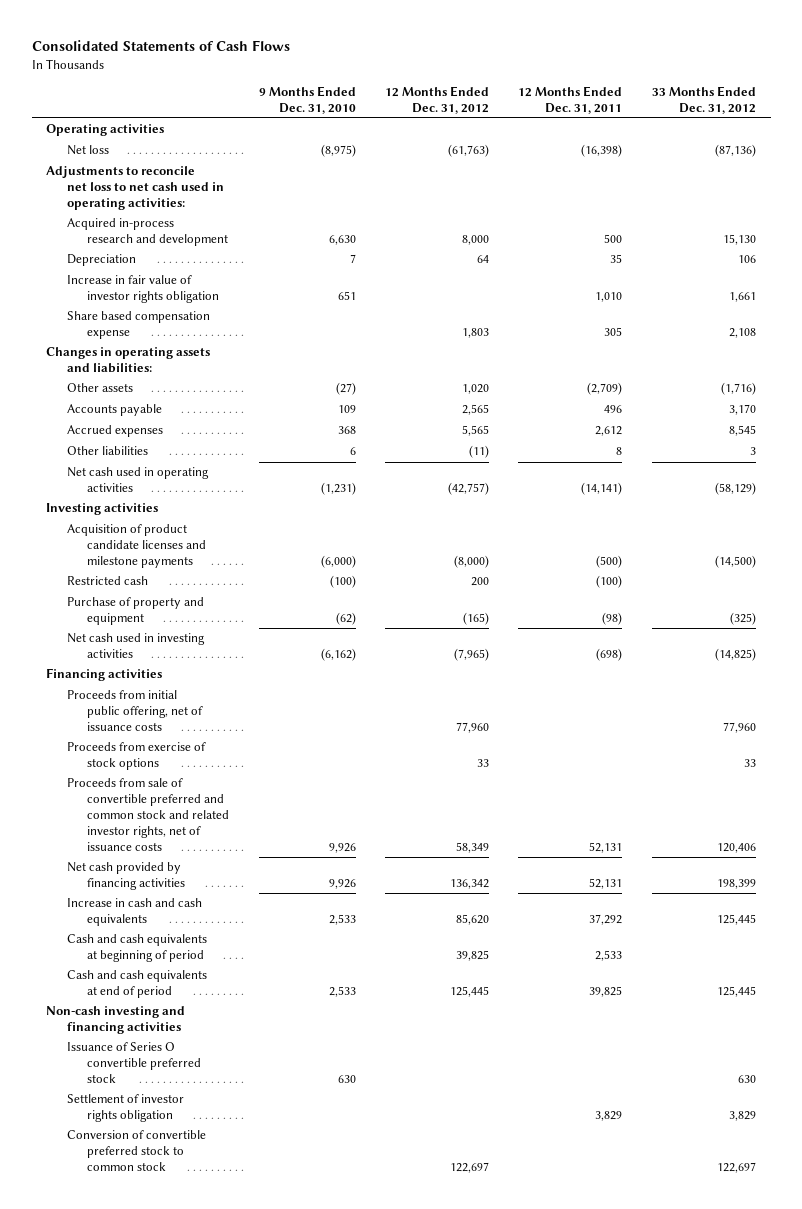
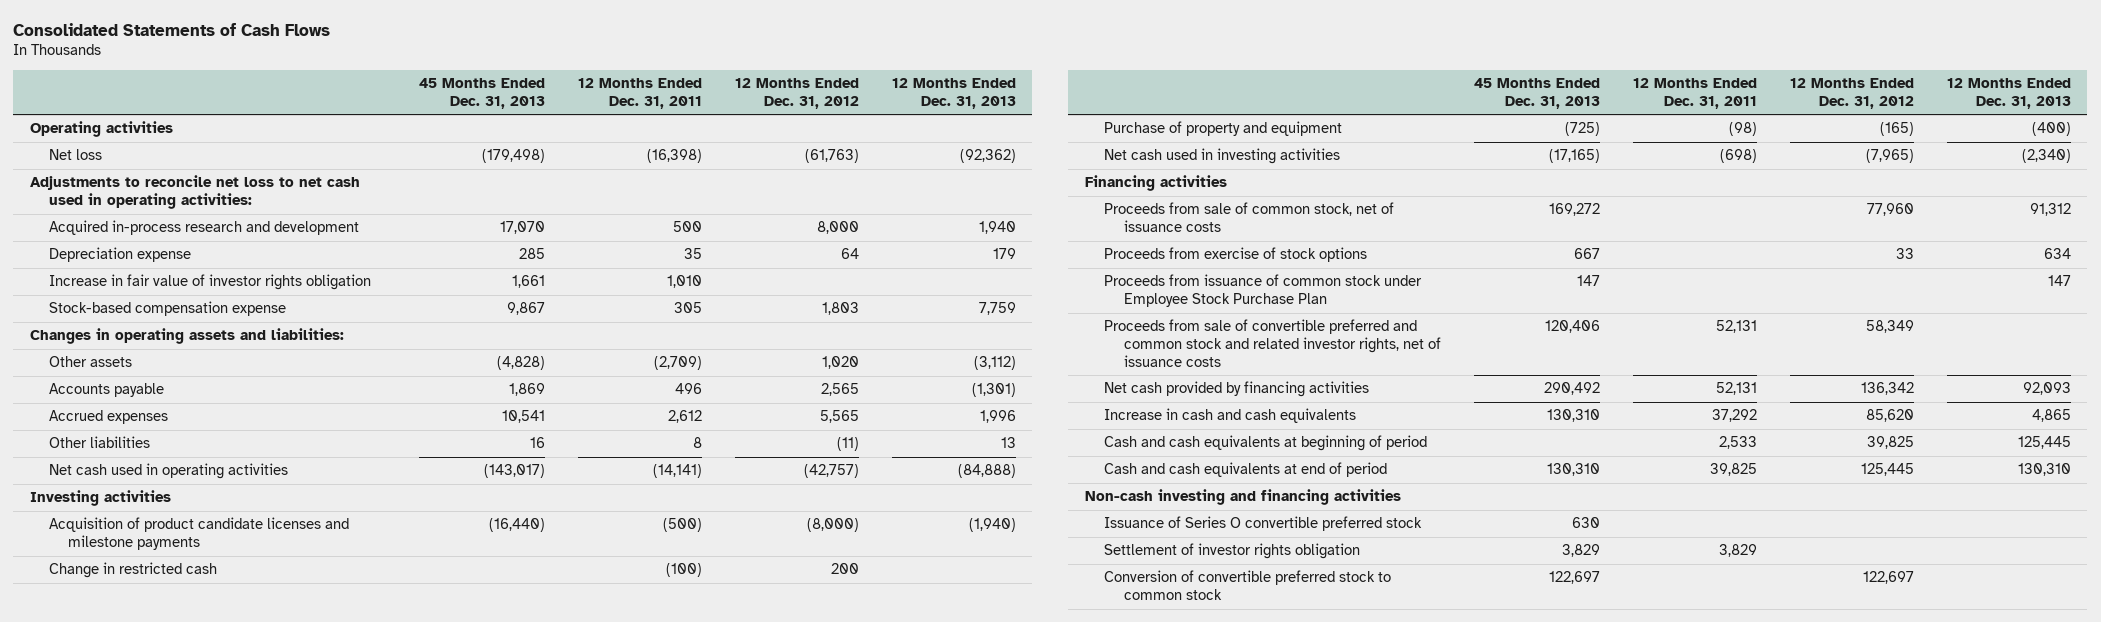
[258,85,356,114] 9 Months Ended Dec. 31, 2010 -> none
[651,85,756,114] 33 Months Ended Dec. 31, 2012 -> none
none -> [418,78,545,109] 45 Months Ended Dec. 31, 2013
none -> [891,78,1016,109] 12 Months Ended Dec. 31, 2013
[66,254,136,267] Depreciation -> [49,247,192,263] Depreciation expense
[66,311,210,340] Share based compensation expense -> [49,301,287,317] Stock-based compensation expense
[66,576,148,586] Restricted cash -> [49,562,218,579] Change in restricted cash
[66,690,204,732] Proceeds from initial public offering, net of issuance costs -> [1104,202,1395,233] Proceeds from sale of common stock, net of issuance costs
none -> [1104,274,1423,308] Proceeds from issuance of common stock under Employee Stock Purchase Plan

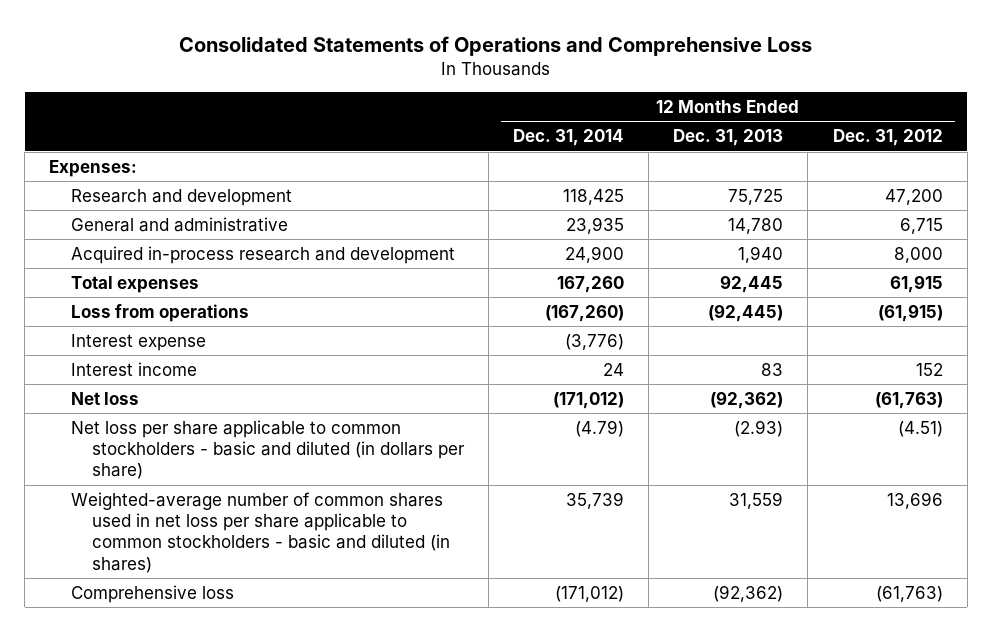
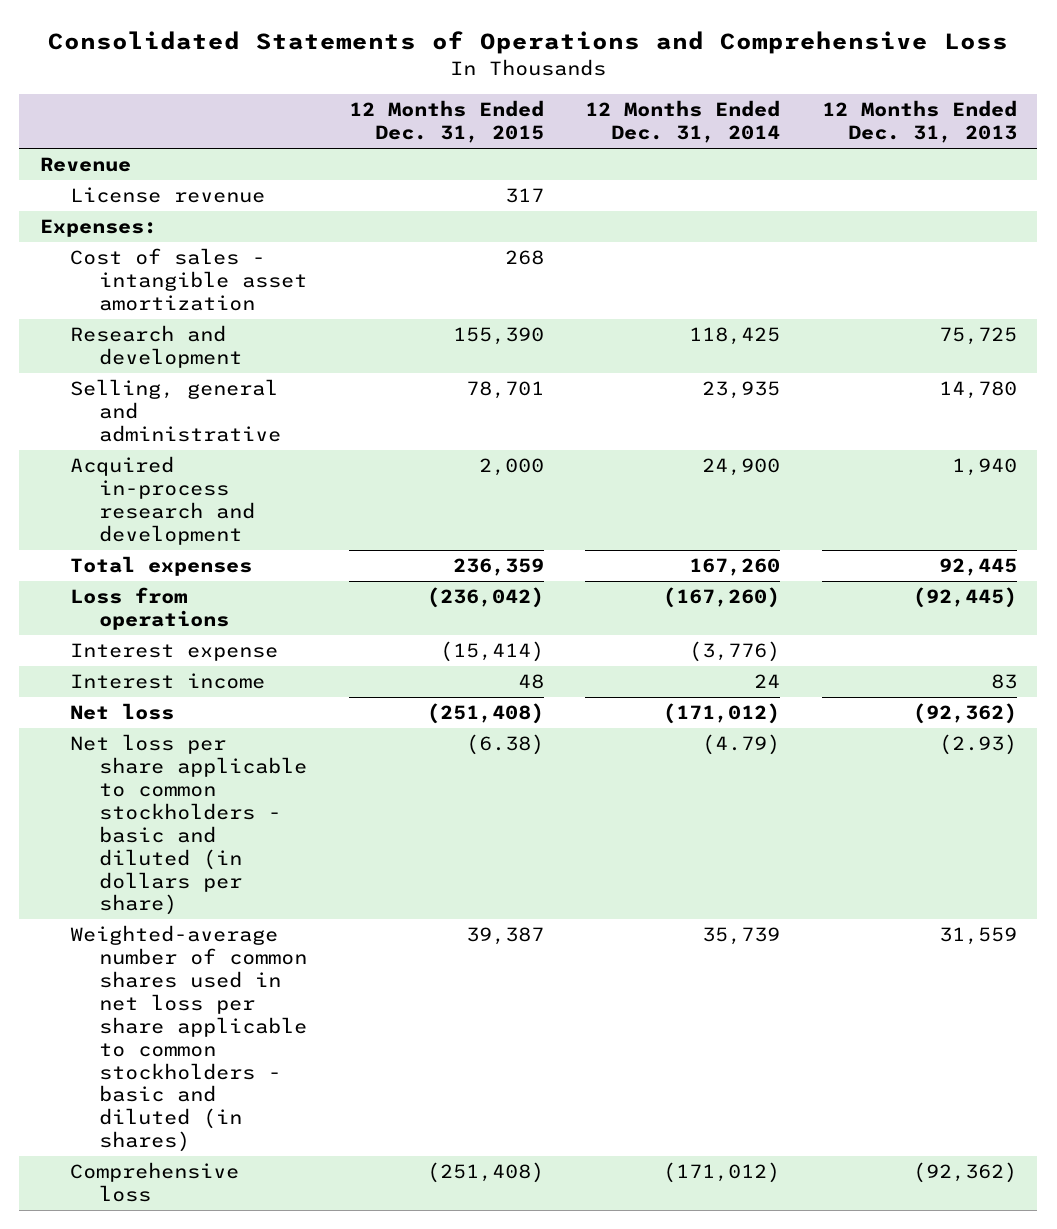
[832,129,943,147] Dec. 31, 2012 -> none
none -> [348,100,544,144] 12 Months Ended Dec. 31, 2015
none -> [40,157,132,173] Revenue
none -> [69,187,265,204] License revenue
none -> [69,248,308,312] Cost of sales - intangible asset amortization
[70,216,288,232] General and administrative -> [69,379,282,443] Selling, general and administrative

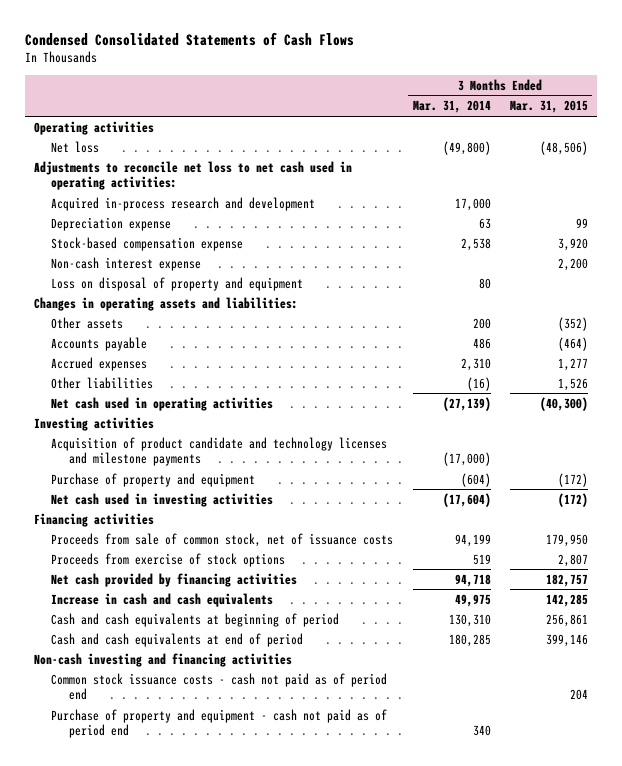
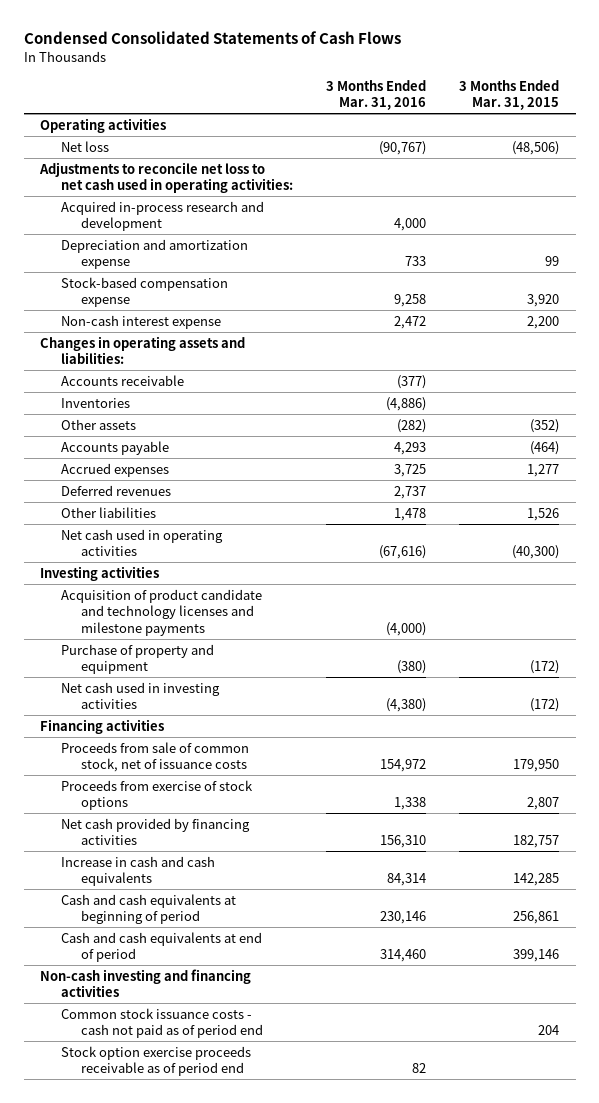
[412,100,491,114] Mar. 31, 2014 -> none
none -> [325,79,426,111] 3 Months Ended Mar. 31, 2016
[51,216,172,231] Depreciation expense -> [60,238,248,270] Depreciation and amortization expense
[51,276,304,291] Loss on disposal of property and equipment -> none
none -> [60,374,184,386] Accounts receivable
none -> [60,397,130,408] Inventories
none -> [60,484,171,496] Deferred revenues
[51,708,388,739] Purchase of property and equipment - cash not paid as of period end -> none
none -> [60,1045,251,1077] Stock option exercise proceeds receivable as of period end

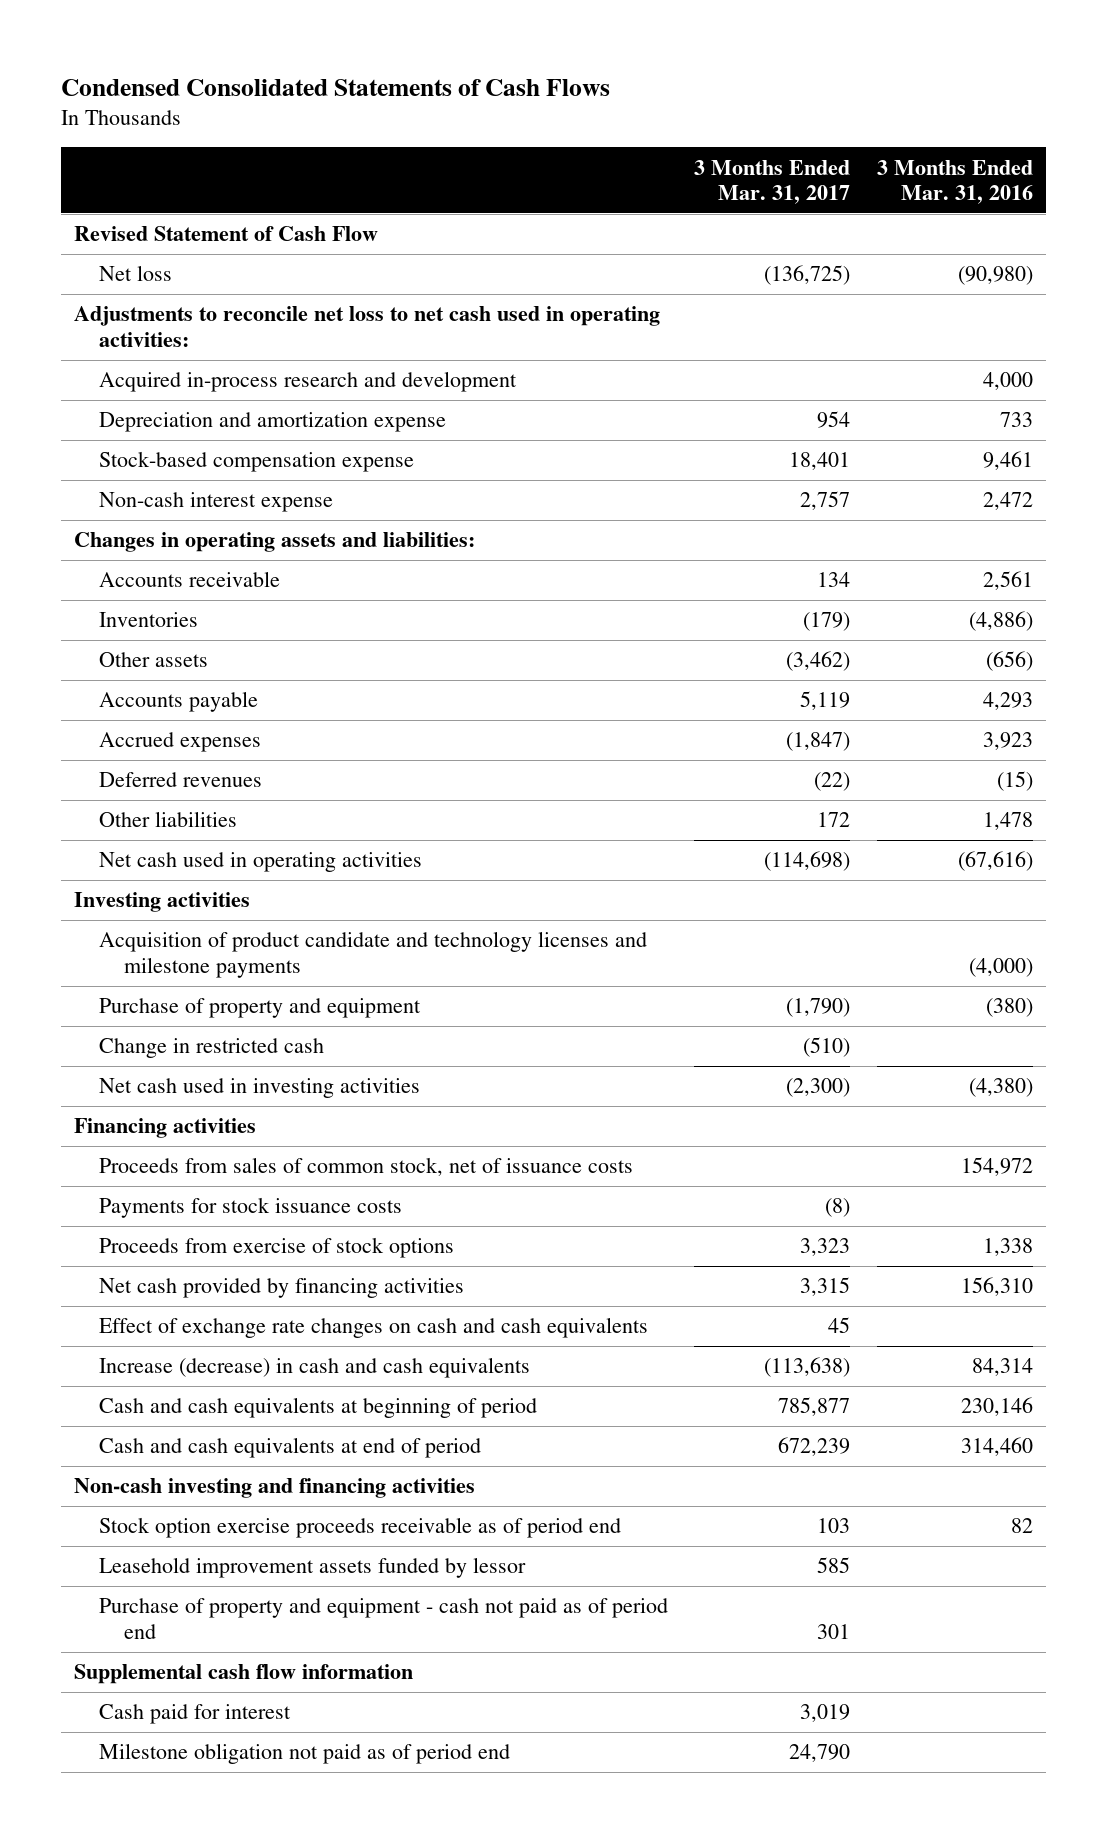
[459,79,560,111] 3 Months Ended Mar. 31, 2015 -> none
none -> [694,159,851,205] 3 Months Ended Mar. 31, 2017
[40,117,167,133] Operating activities -> [74,226,379,242] Revised Statement of Cash Flow
[378,140,426,155] (90,767) -> [957,266,1033,286] (90,980)
[393,294,426,308] 9,258 -> [982,451,1033,471] 9,461
[396,374,426,389] (377) -> [982,571,1033,591] 2,561
[396,418,426,433] (282) -> [985,651,1033,672] (656)
[393,463,426,477] 3,725 -> [982,732,1033,751] 3,923
[393,485,426,499] 2,737 -> [996,771,1033,792] (15)
none -> [99,1038,325,1059] Change in restricted cash
[60,741,249,773] Proceeds from sale of common stock, net of issuance costs -> [99,1157,634,1177] Proceeds from sales of common stock, net of issuance costs
none -> [99,1197,403,1219] Payments for stock issuance costs
none -> [99,1317,649,1339] Effect of exchange rate changes on cash and cash equivalents
[60,855,215,887] Increase in cash and cash equivalents -> [99,1357,531,1379] Increase (decrease) in cash and cash equivalents
[60,1007,263,1039] Common stock issuance costs - cash not paid as of period end -> none
none -> [99,1557,527,1579] Leasehold improvement assets funded by lessor
none -> [99,1598,669,1639] Purchase of property and equipment - cash not paid as of period end
none -> [74,1664,414,1685] Supplemental cash flow information
none -> [99,1704,292,1725] Cash paid for interest
none -> [99,1743,511,1765] Milestone obligation not paid as of period end

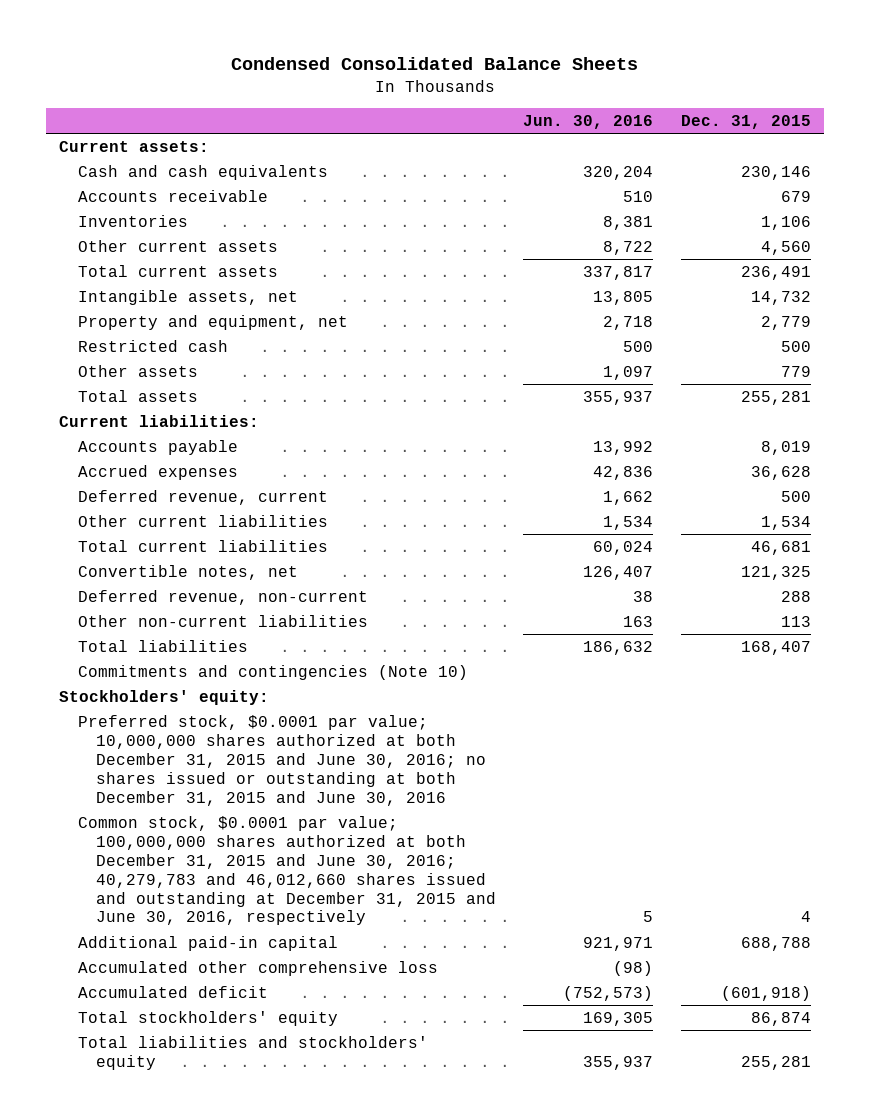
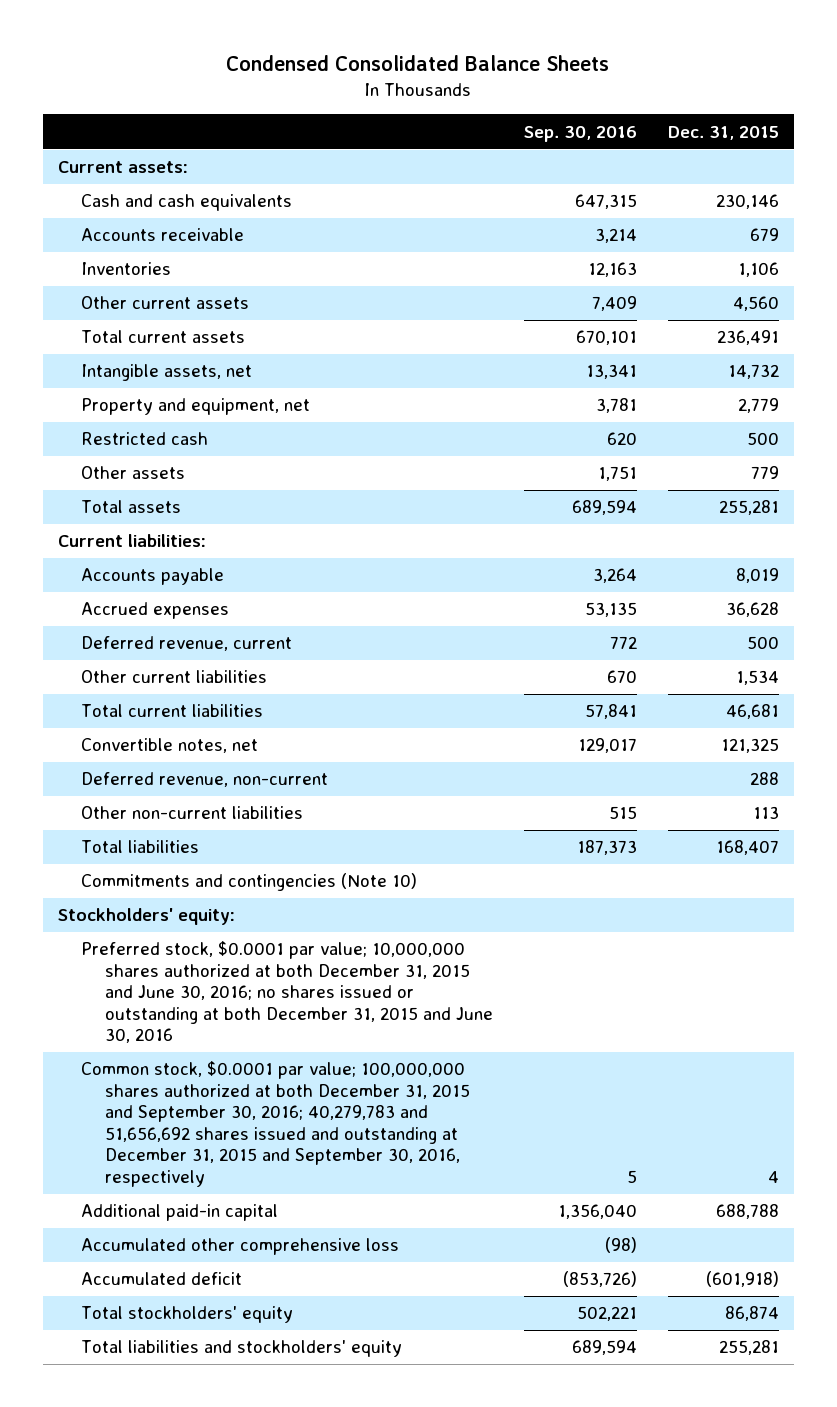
[523,114,654,129] Jun. 30, 2016 -> none
none -> [523,125,637,142] Sep. 30, 2016
[77,815,497,926] Common stock, $0.0001 par value; 100,000,000 shares authorized at both December 31, 2015 and June 30, 2016; 40,279,783 and 46,012,660 shares issued and outstanding at December 31, 2015 and June 30, 2016, respectively -> [81,1061,470,1187] Common stock, $0.0001 par value; 100,000,000 shares authorized at both December 31, 2015 and September 30, 2016; 40,279,783 and 51,656,692 shares issued and outstanding at December 31, 2015 and September 30, 2016, respectively

